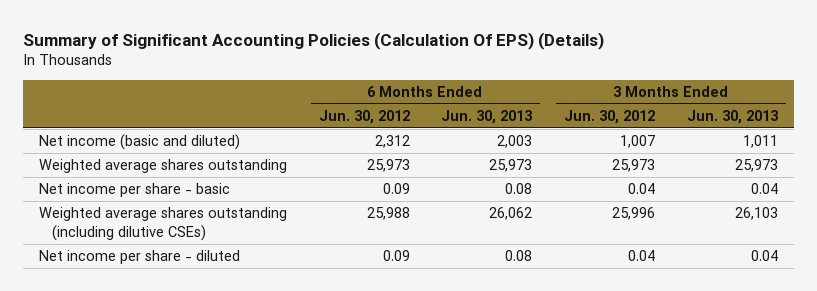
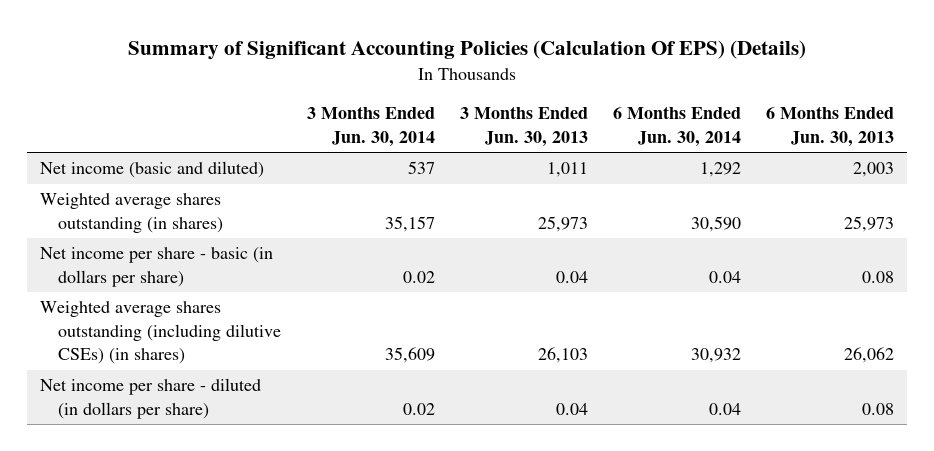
[318,110,410,125] Jun. 30, 2012 -> none
[564,110,656,125] Jun. 30, 2012 -> none
none -> [306,106,435,147] 3 Months Ended Jun. 30, 2014
none -> [613,106,742,147] 6 Months Ended Jun. 30, 2014
[38,159,287,174] Weighted average shares outstanding -> [39,193,224,233] Weighted average shares outstanding (in shares)
[38,183,230,198] Net income per share - basic -> [39,247,273,287] Net income per share - basic (in dollars per share)
[38,207,287,241] Weighted average shares outstanding (including dilutive CSEs) -> [39,301,282,365] Weighted average shares outstanding (including dilutive CSEs) (in shares)
[38,250,240,265] Net income per share - diluted -> [39,378,261,419] Net income per share - diluted (in dollars per share)

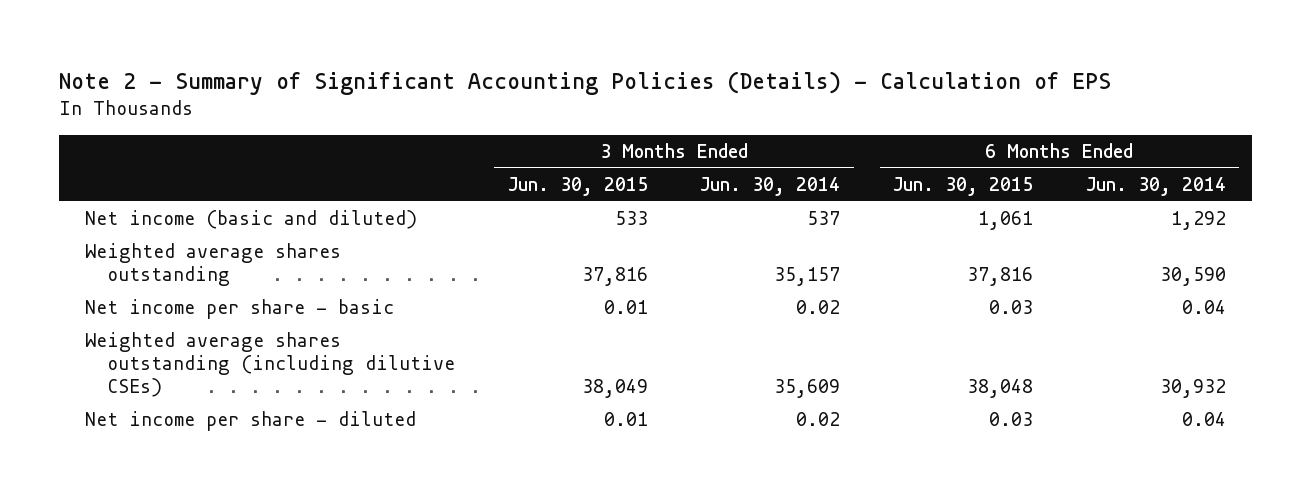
[127,40,806,61] Summary of Significant Accounting Policies (Calculation Of EPS) (Details) -> [58,71,1111,96] Note 2 - Summary of Significant Accounting Policies (Details) - Calculation of EPS
[459,106,588,147] 3 Months Ended Jun. 30, 2013 -> none
[766,106,895,147] 6 Months Ended Jun. 30, 2013 -> none
none -> [507,177,648,197] Jun. 30, 2015
none -> [893,177,1034,197] Jun. 30, 2015
[39,193,224,233] Weighted average shares outstanding (in shares) -> [85,243,342,287] Weighted average shares outstanding
[39,247,273,287] Net income per share - basic (in dollars per share) -> [85,299,395,320] Net income per share - basic
[39,301,282,365] Weighted average shares outstanding (including dilutive CSEs) (in shares) -> [85,332,455,397] Weighted average shares outstanding (including dilutive CSEs)
[39,378,261,419] Net income per share - diluted (in dollars per share) -> [85,411,417,432] Net income per share - diluted

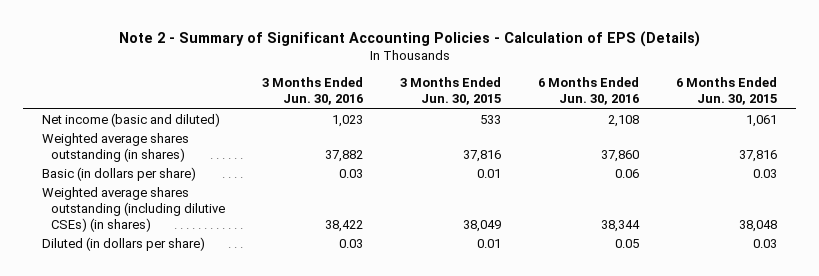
[58,71,1111,96] Note 2 - Summary of Significant Accounting Policies (Details) - Calculation of EPS -> [118,31,700,48] Note 2 - Summary of Significant Accounting Policies - Calculation of EPS (Details)
[700,177,841,197] Jun. 30, 2014 -> none
[1085,177,1226,197] Jun. 30, 2014 -> none
none -> [262,77,364,106] 3 Months Ended Jun. 30, 2016
none -> [538,77,640,106] 6 Months Ended Jun. 30, 2016
[85,243,342,287] Weighted average shares outstanding -> [41,133,189,163] Weighted average shares outstanding (in shares)
[85,299,395,320] Net income per share - basic -> [41,167,196,182] Basic (in dollars per share)
[85,332,455,397] Weighted average shares outstanding (including dilutive CSEs) -> [41,187,225,233] Weighted average shares outstanding (including dilutive CSEs) (in shares)
[85,411,417,432] Net income per share - diluted -> [41,237,205,252] Diluted (in dollars per share)

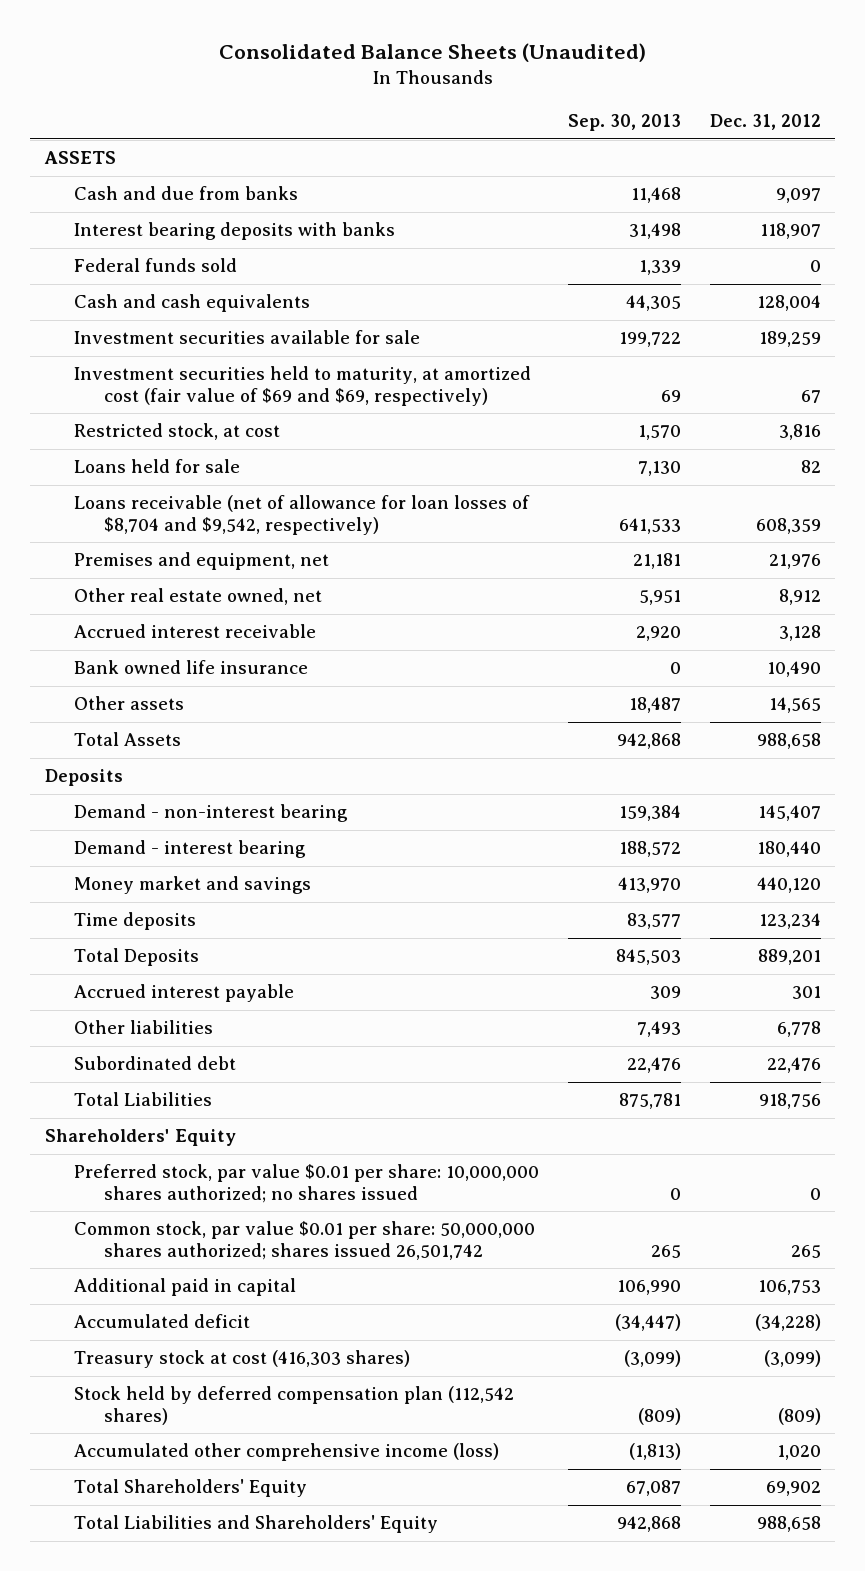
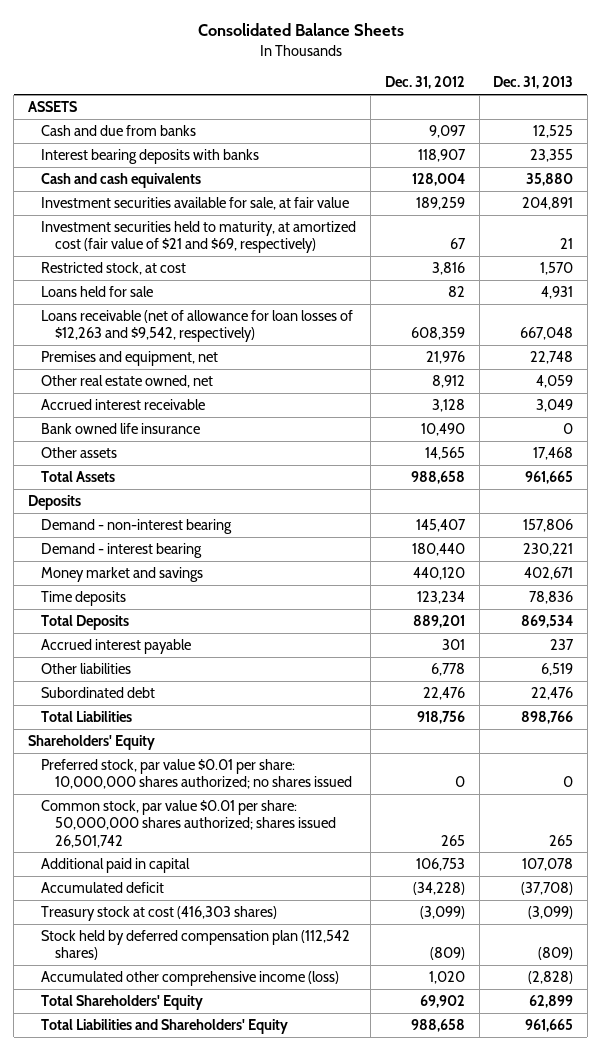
[218,42,646,62] Consolidated Balance Sheets (Unaudited) -> [197,23,404,37] Consolidated Balance Sheets
[567,113,681,131] Sep. 30, 2013 -> none
none -> [493,76,574,90] Dec. 31, 2013
[74,258,238,273] Federal funds sold -> none
[74,330,421,345] Investment securities available for sale -> [41,197,350,211] Investment securities available for sale, at fair value
[74,366,532,406] Investment securities held to maturity, at amortized cost (fair value of $69 and $69, respectively) -> [41,221,357,254] Investment securities held to maturity, at amortized cost (fair value of $21 and $69, respectively)
[74,495,531,535] Loans receivable (net of allowance for loan losses of $8,704 and $9,542, respectively) -> [41,310,354,343] Loans receivable (net of allowance for loan losses of $12,263 and $9,542, respectively)

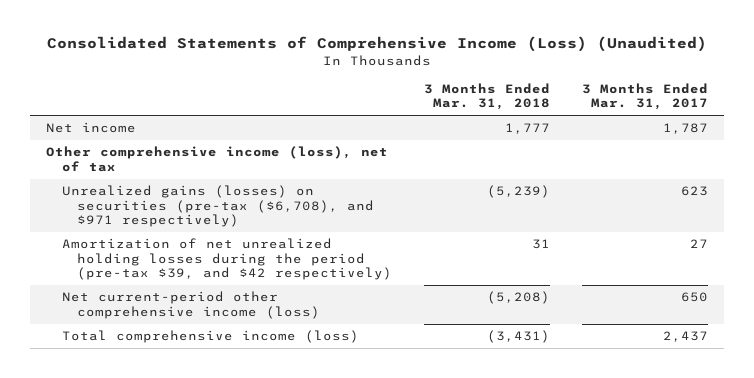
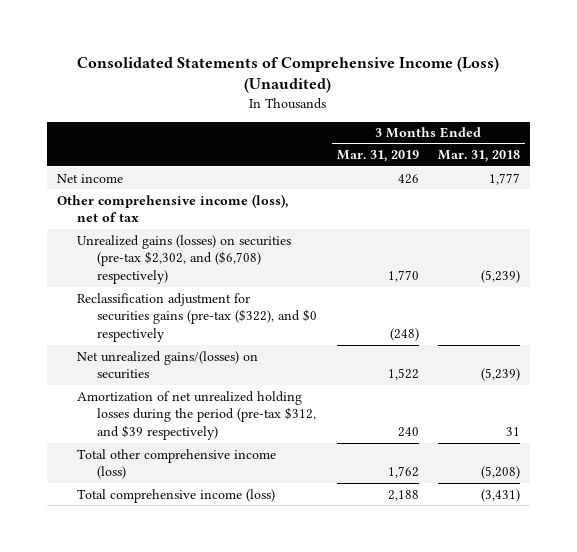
[582,82,709,111] 3 Months Ended Mar. 31, 2017 -> none
none -> [336,150,419,163] Mar. 31, 2019
[61,185,375,228] Unrealized gains (losses) on securities (pre-tax ($6,708), and $971 respectively) -> [76,234,291,285] Unrealized gains (losses) on securities (pre-tax $2,302, and ($6,708) respectively)
none -> [76,292,317,343] Reclassification adjustment for securities gains (pre-tax ($322), and $0 respectively
none -> [76,350,258,380] Net unrealized gains/(losses) on securities
[61,238,393,281] Amortization of net unrealized holding losses during the period (pre-tax $39, and $42 respectively) -> [76,390,316,441] Amortization of net unrealized holding losses during the period (pre-tax $312, and $39 respectively)
[61,291,321,319] Net current-period other comprehensive income (loss) -> [76,448,276,480] Total other comprehensive income (loss)

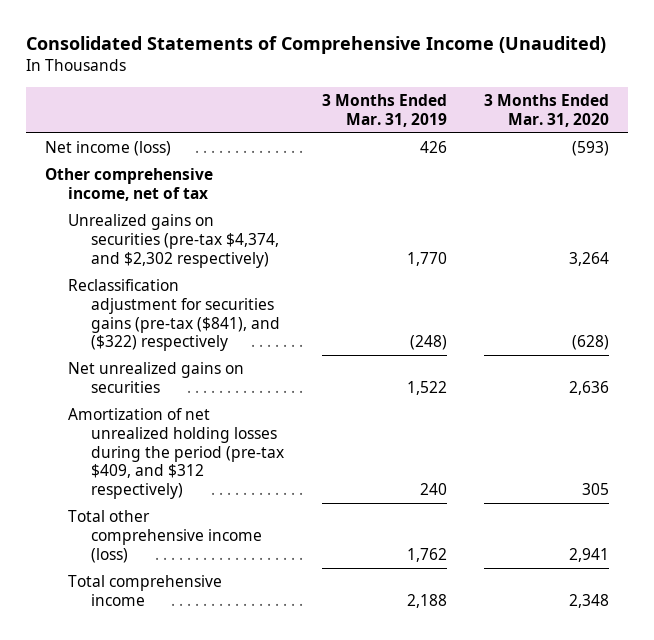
[77,57,500,94] Consolidated Statements of Comprehensive Income (Loss) (Unaudited) -> [26,36,607,55] Consolidated Statements of Comprehensive Income (Unaudited)
[438,150,521,163] Mar. 31, 2018 -> none
none -> [484,94,610,127] 3 Months Ended Mar. 31, 2020
[56,173,123,183] Net income -> [44,141,171,157] Net income (loss)
[56,193,288,223] Other comprehensive income (loss), net of tax -> [44,168,213,201] Other comprehensive income, net of tax
[76,234,291,285] Unrealized gains (losses) on securities (pre-tax $2,302, and ($6,708) respectively) -> [68,214,280,268] Unrealized gains on securities (pre-tax $4,374, and $2,302 respectively)
[76,292,317,343] Reclassification adjustment for securities gains (pre-tax ($322), and $0 respectively -> [68,279,281,352] Reclassification adjustment for securities gains (pre-tax ($841), and ($322) respectively
[76,350,258,380] Net unrealized gains/(losses) on securities -> [68,362,245,393] Net unrealized gains on securities
[76,390,316,441] Amortization of net unrealized holding losses during the period (pre-tax $312, and $39 respectively) -> [68,408,285,499] Amortization of net unrealized holding losses during the period (pre-tax $409, and $312 respectively)
[76,488,275,503] Total comprehensive income (loss) -> [68,575,223,606] Total comprehensive income

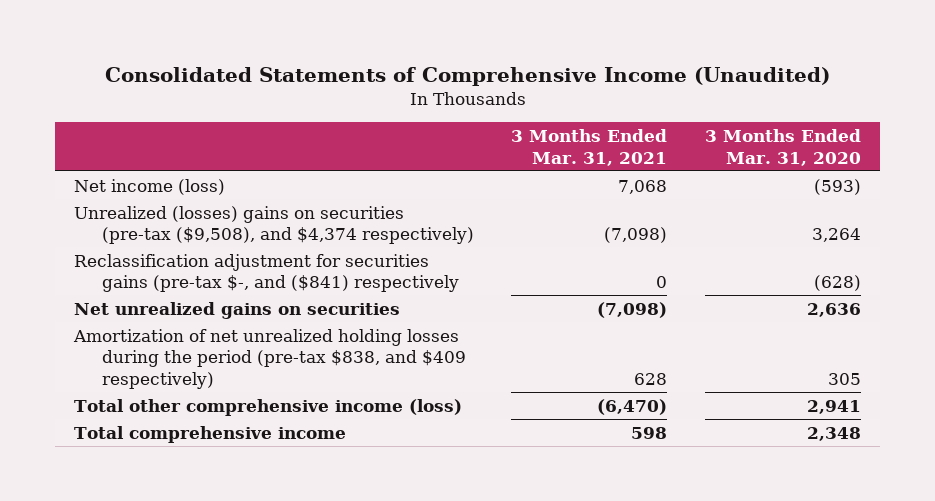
[321,94,447,127] 3 Months Ended Mar. 31, 2019 -> none
none -> [511,129,668,166] 3 Months Ended Mar. 31, 2021
[44,168,213,201] Other comprehensive income, net of tax -> none
[68,214,280,268] Unrealized gains on securities (pre-tax $4,374, and $2,302 respectively) -> [74,205,474,245] Unrealized (losses) gains on securities (pre-tax ($9,508), and $4,374 respectively)
[68,279,281,352] Reclassification adjustment for securities gains (pre-tax ($841), and ($322) respectively -> [74,253,459,293] Reclassification adjustment for securities gains (pre-tax $-, and ($841) respectively
[68,408,285,499] Amortization of net unrealized holding losses during the period (pre-tax $409, and $312 respectively) -> [73,328,466,389] Amortization of net unrealized holding losses during the period (pre-tax $838, and $409 respectively)

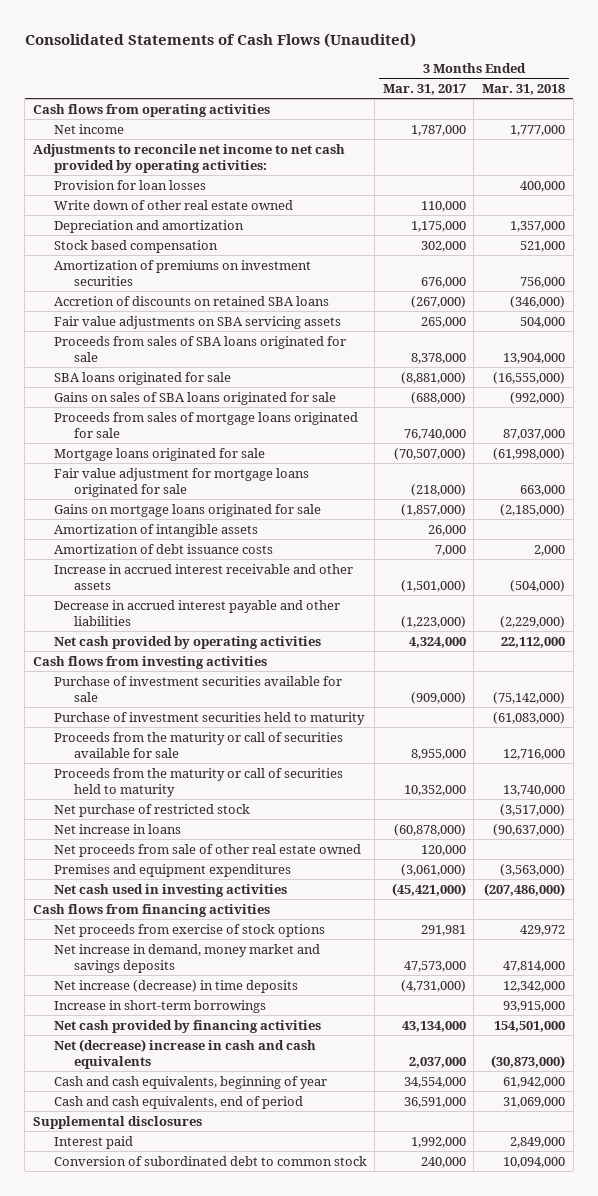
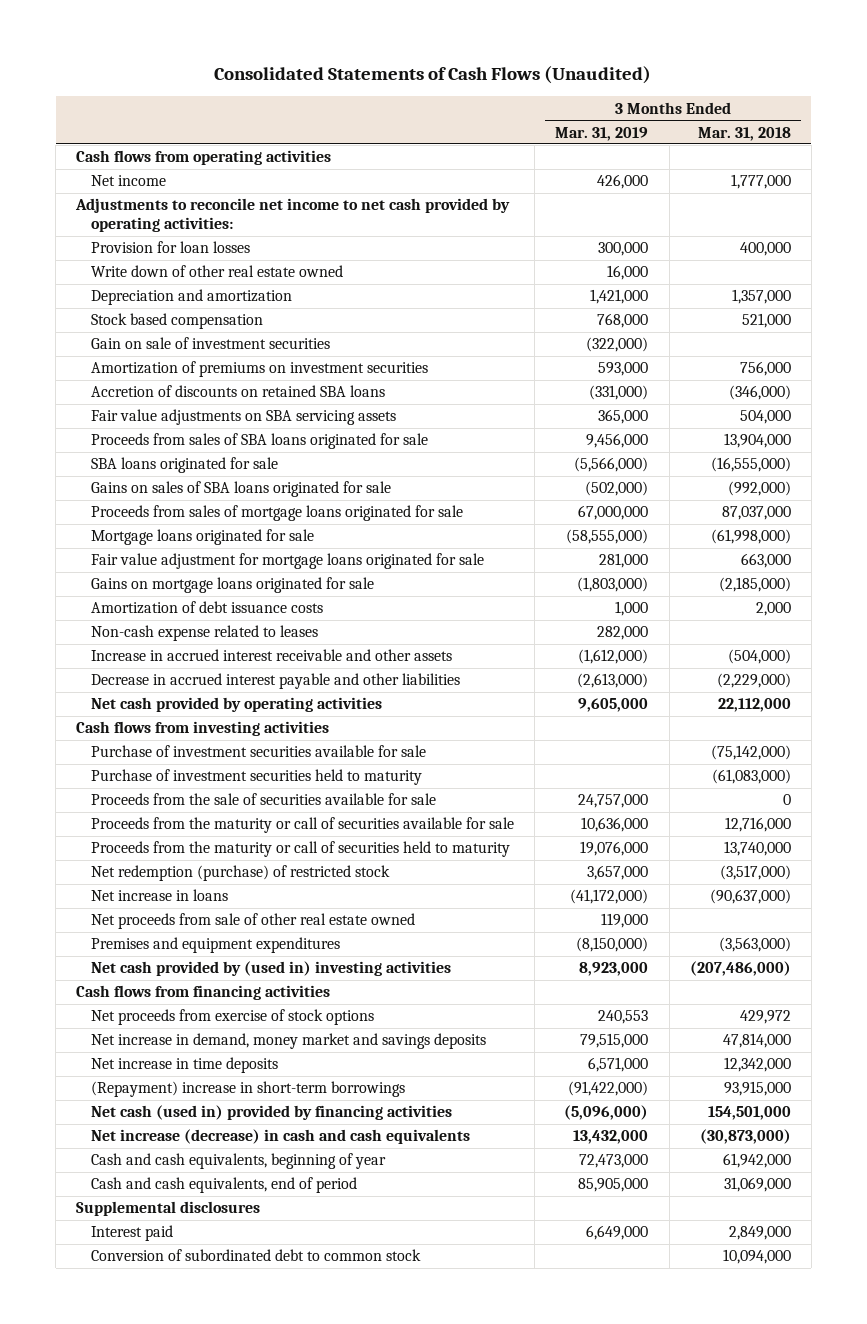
[382,84,466,96] Mar. 31, 2017 -> none
none -> [555,126,649,141] Mar. 31, 2019
none -> [91,337,331,350] Gain on sale of investment securities
[53,523,258,537] Amortization of intangible assets -> none
none -> [91,625,319,642] Non-cash expense related to leases
none -> [91,793,437,806] Proceeds from the sale of securities available for sale
[53,803,250,817] Net purchase of restricted stock -> [91,865,391,882] Net redemption (purchase) of restricted stock
[53,883,287,897] Net cash used in investing activities -> [91,961,452,977] Net cash provided by (used in) investing activities
[53,979,298,993] Net increase (decrease) in time deposits -> [91,1057,279,1074] Net increase in time deposits
[53,999,266,1013] Increase in short-term borrowings -> [91,1081,406,1098] (Repayment) increase in short-term borrowings
[53,1019,321,1033] Net cash provided by financing activities -> [91,1105,453,1121] Net cash (used in) provided by financing activities
[53,1038,316,1069] Net (decrease) increase in cash and cash equivalents -> [91,1129,471,1145] Net increase (decrease) in cash and cash equivalents

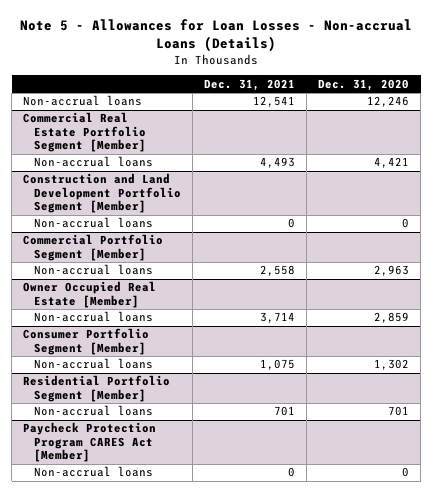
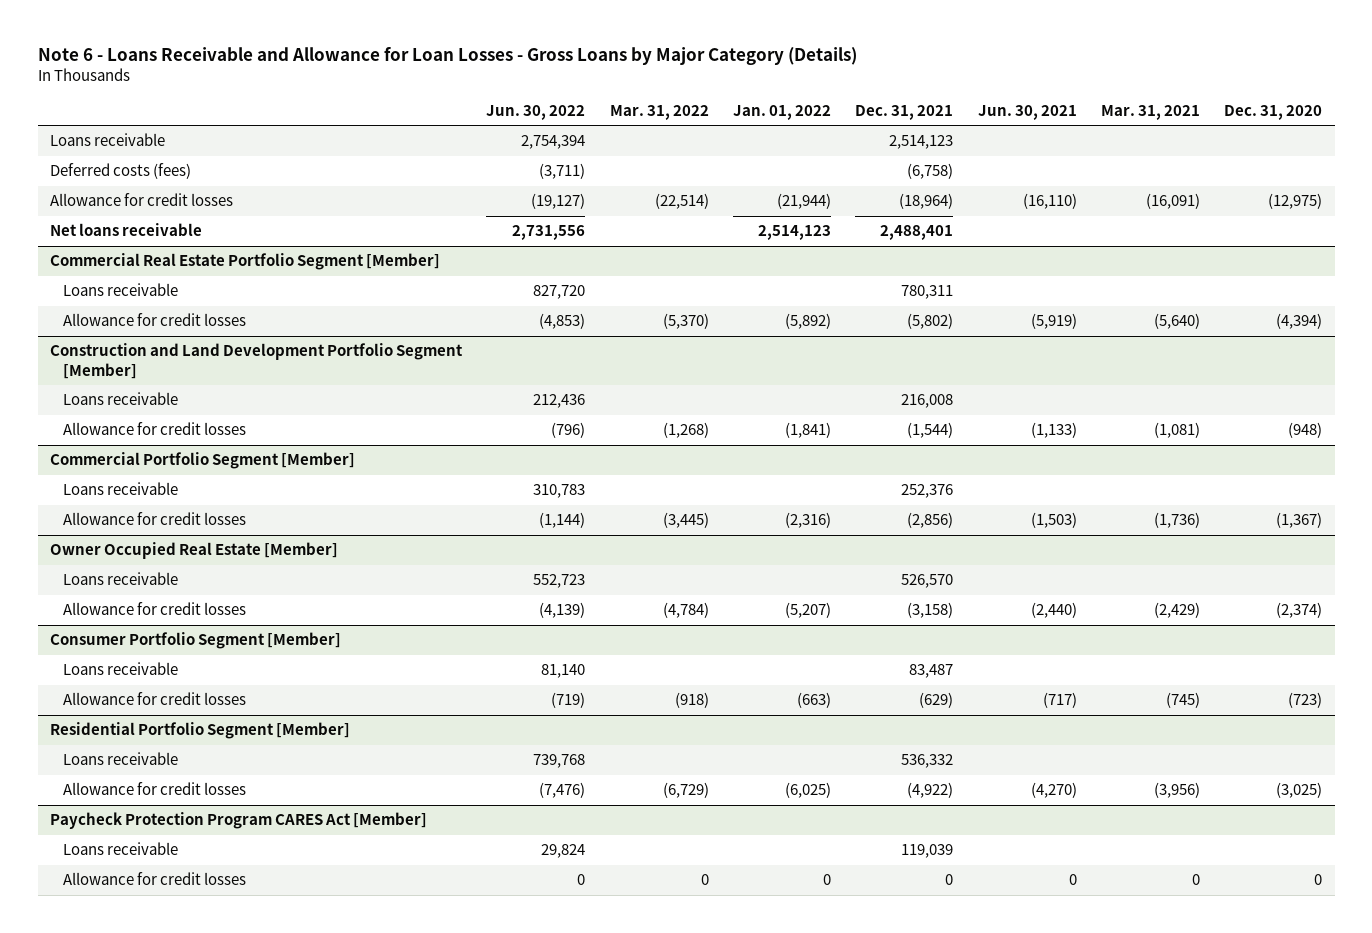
[20,18,413,52] Note 5 - Allowances for Loan Losses - Non-accrual Loans (Details) -> [37,46,857,65] Note 6 - Loans Receivable and Allowance for Loan Losses - Gross Loans by Major Category (Details)
none -> [486,104,586,120] Jun. 30, 2022
none -> [609,104,709,120] Mar. 31, 2022
none -> [732,104,831,120] Jan. 01, 2022
none -> [977,104,1077,120] Jun. 30, 2021
none -> [1101,104,1201,120] Mar. 31, 2021
[23,95,143,107] Non-accrual loans -> none
none -> [49,133,165,147] Loans receivable
none -> [49,163,191,180] Deferred costs (fees)
none -> [49,193,233,207] Allowance for credit losses
none -> [49,223,202,237] Net loans receivable
[33,156,153,168] Non-accrual loans -> none
none -> [62,283,178,297] Loans receivable
none -> [62,313,246,327] Allowance for credit losses
[33,217,153,229] Non-accrual loans -> none
none -> [62,392,178,406] Loans receivable
none -> [62,422,246,436] Allowance for credit losses
[33,264,153,276] Non-accrual loans -> none
none -> [62,482,178,496] Loans receivable
none -> [62,512,246,526] Allowance for credit losses
[33,311,153,323] Non-accrual loans -> none
none -> [62,572,178,586] Loans receivable
none -> [62,602,246,616] Allowance for credit losses
[33,358,153,370] Non-accrual loans -> none
none -> [62,662,178,676] Loans receivable
none -> [62,692,246,706] Allowance for credit losses
[33,405,153,417] Non-accrual loans -> none
none -> [62,752,178,766] Loans receivable
none -> [62,782,246,796] Allowance for credit losses
[33,466,153,478] Non-accrual loans -> none
none -> [62,842,178,856] Loans receivable
none -> [62,872,246,886] Allowance for credit losses

